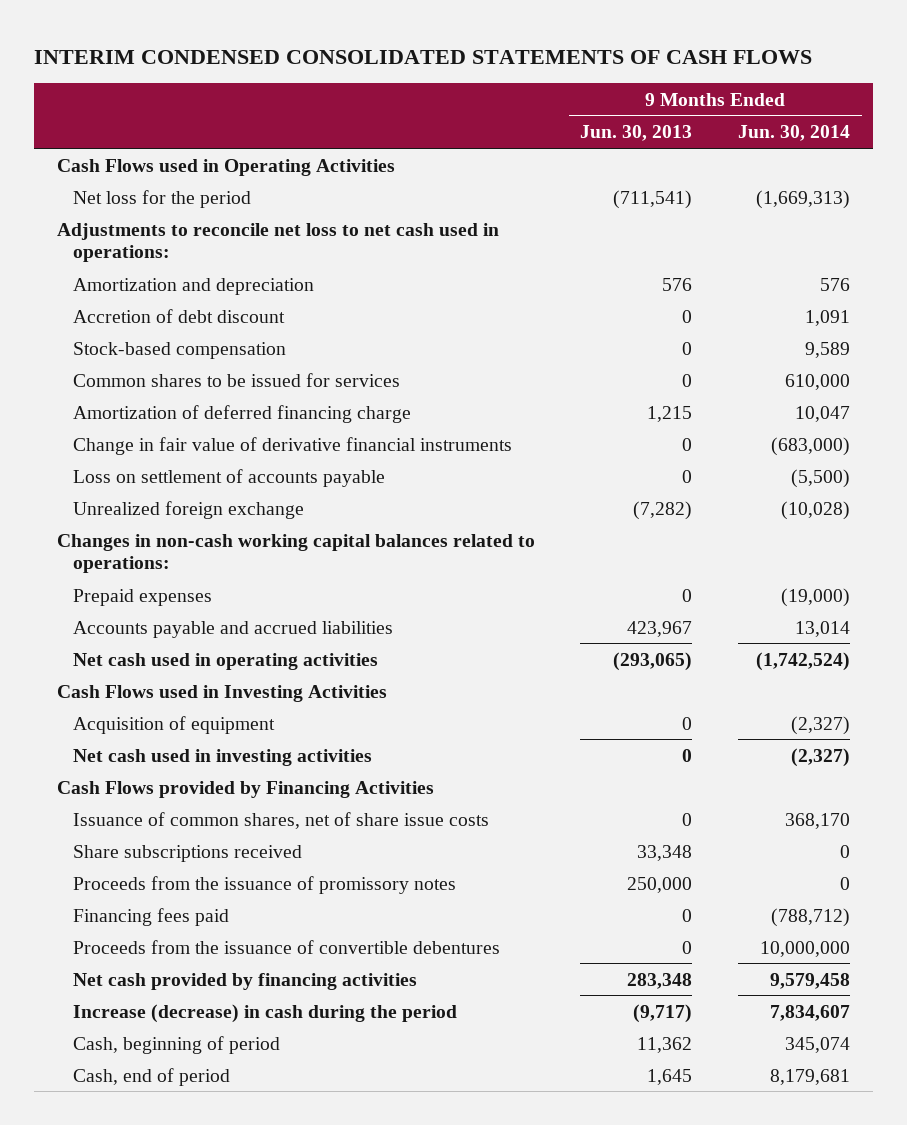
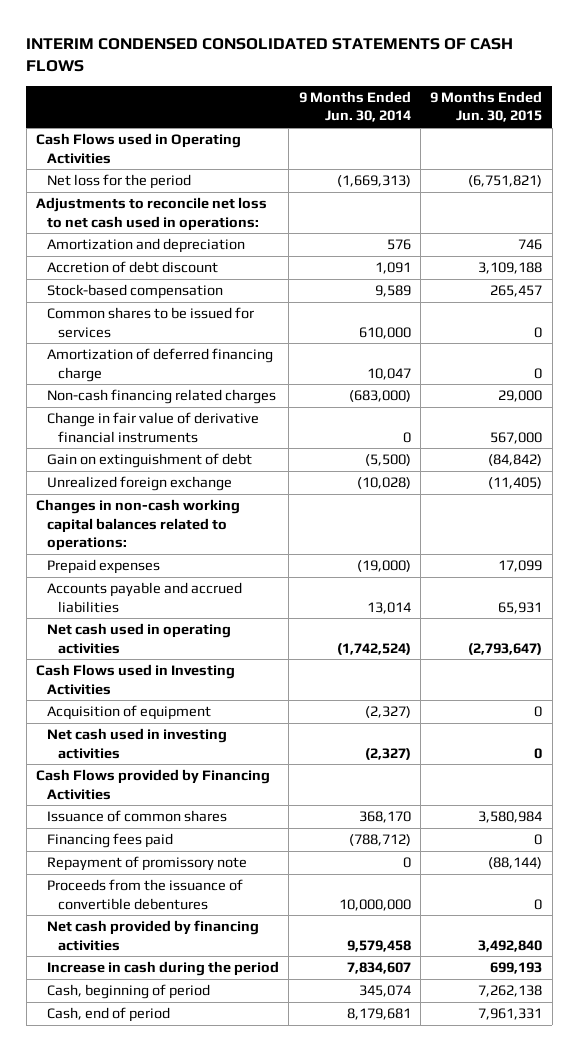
[580,125,693,142] Jun. 30, 2013 -> none
none -> [430,90,543,123] 9 Months Ended Jun. 30, 2015
[72,468,385,487] Loss on settlement of accounts payable -> none
none -> [47,389,277,405] Non-cash financing related charges
[771,436,851,456] (683,000) -> [402,431,411,443] 0
none -> [47,453,253,469] Gain on extinguishment of debt
[72,844,302,862] Share subscriptions received -> none
[72,875,456,894] Proceeds from the issuance of promissory notes -> none
[72,811,489,829] Issuance of common shares, net of share issue costs -> [47,810,228,823] Issuance of common shares
none -> [47,856,248,872] Repayment of promissory note
[72,1003,457,1023] Increase (decrease) in cash during the period -> [47,961,280,977] Increase in cash during the period

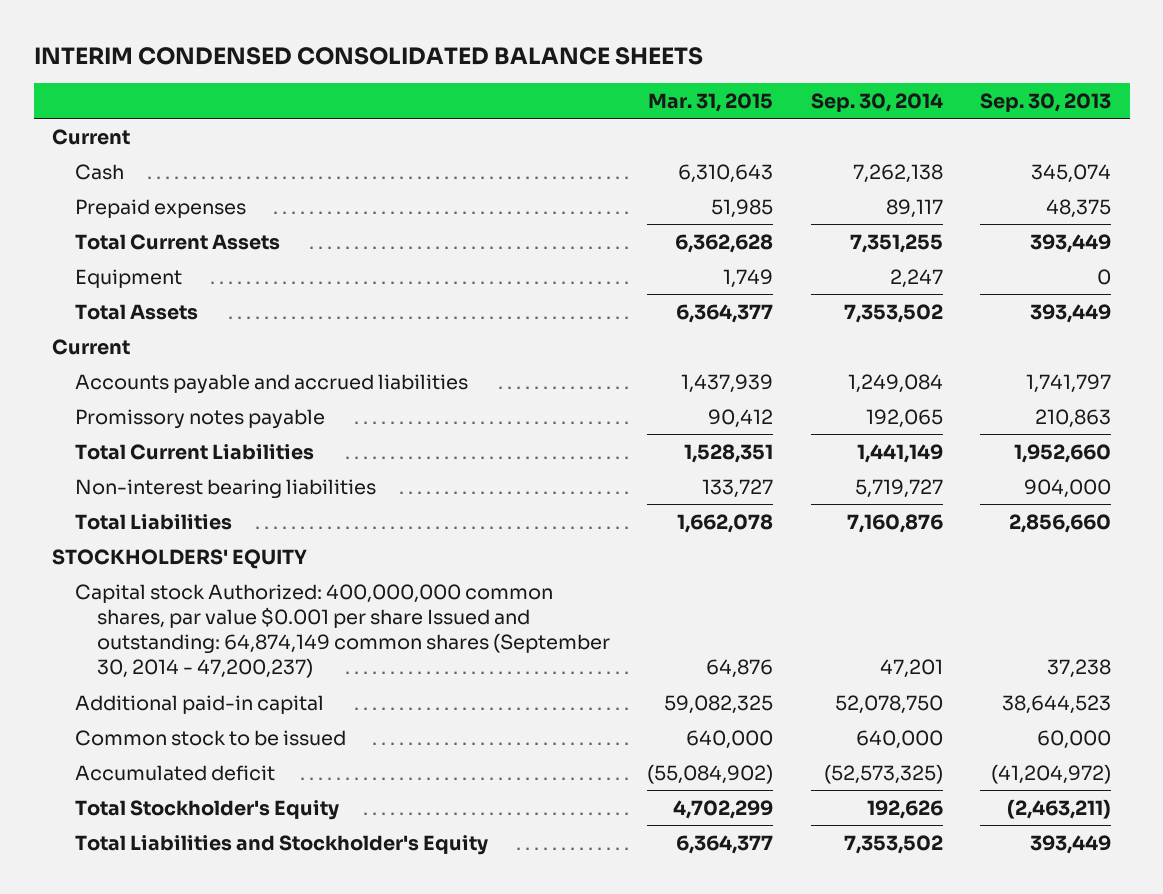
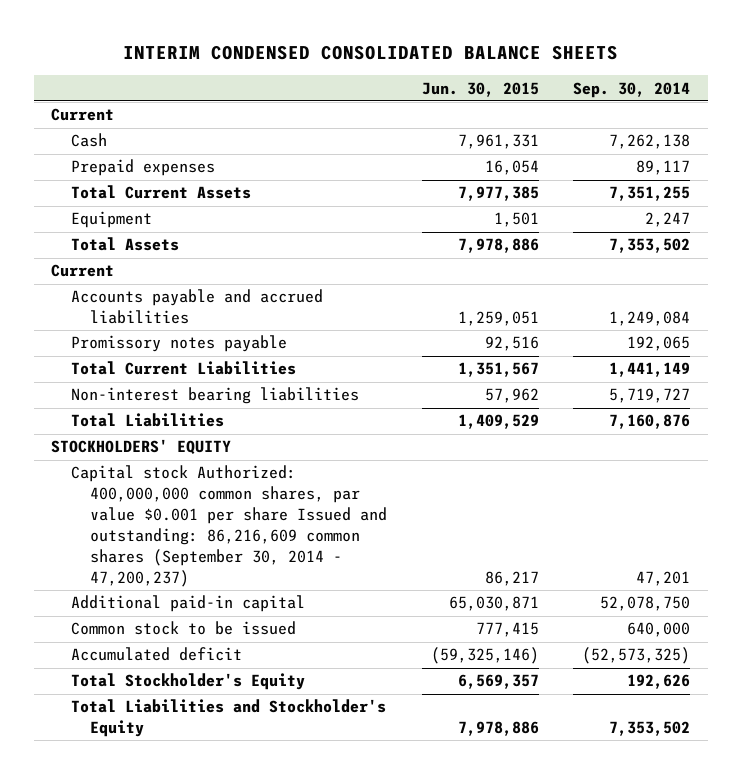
[648,92,774,112] Mar. 31, 2015 -> none
[980,92,1112,112] Sep. 30, 2013 -> none
none -> [421,81,539,97] Jun. 30, 2015
[74,583,610,679] Capital stock Authorized: 400,000,000 common shares, par value $0.001 per share Issued and outstanding: 64,874,149 common shares (September 30, 2014 - 47,200,237) -> [70,465,387,588] Capital stock Authorized: 400,000,000 common shares, par value $0.001 per share Issued and outstanding: 86,216,609 common shares (September 30, 2014 - 47,200,237)

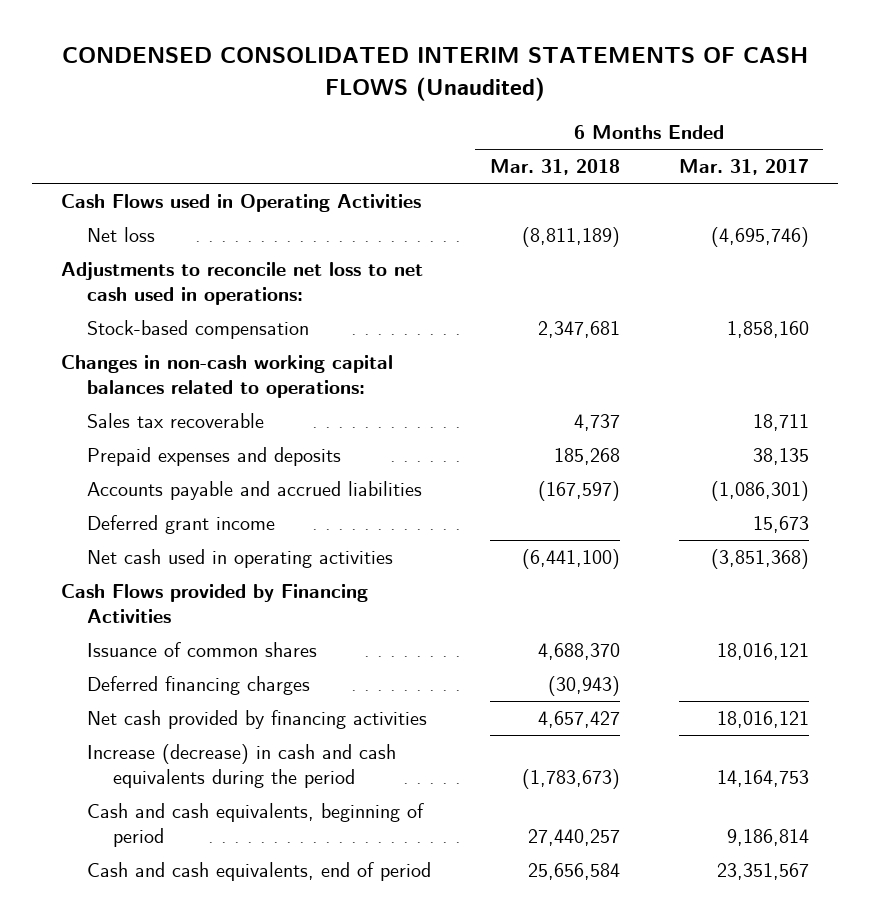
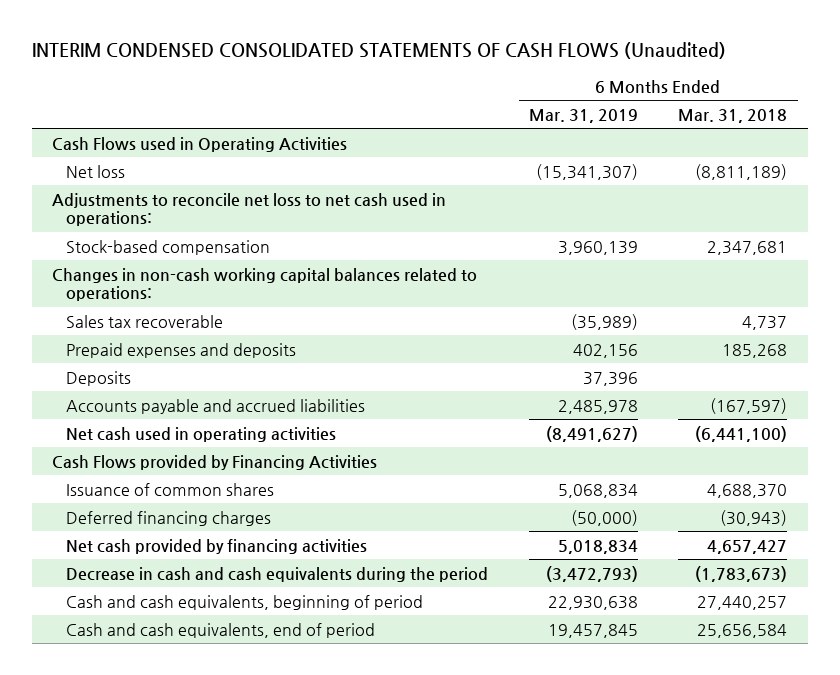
[62,47,809,101] CONDENSED CONSOLIDATED INTERIM STATEMENTS OF CASH FLOWS (Unaudited) -> [31,42,726,60] INTERIM CONDENSED CONSOLIDATED STATEMENTS OF CASH FLOWS (Unaudited)
[678,159,809,176] Mar. 31, 2017 -> none
none -> [528,108,638,123] Mar. 31, 2019
none -> [66,370,132,386] Deposits
[87,515,276,535] Deferred grant income -> none
[87,744,397,788] Increase (decrease) in cash and cash equivalents during the period -> [66,566,489,582] Decrease in cash and cash equivalents during the period

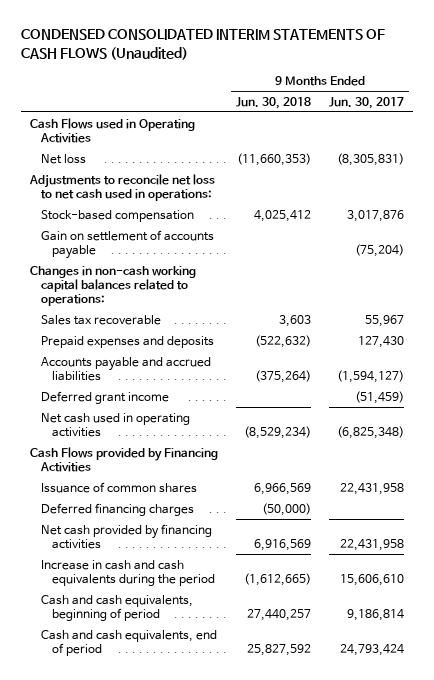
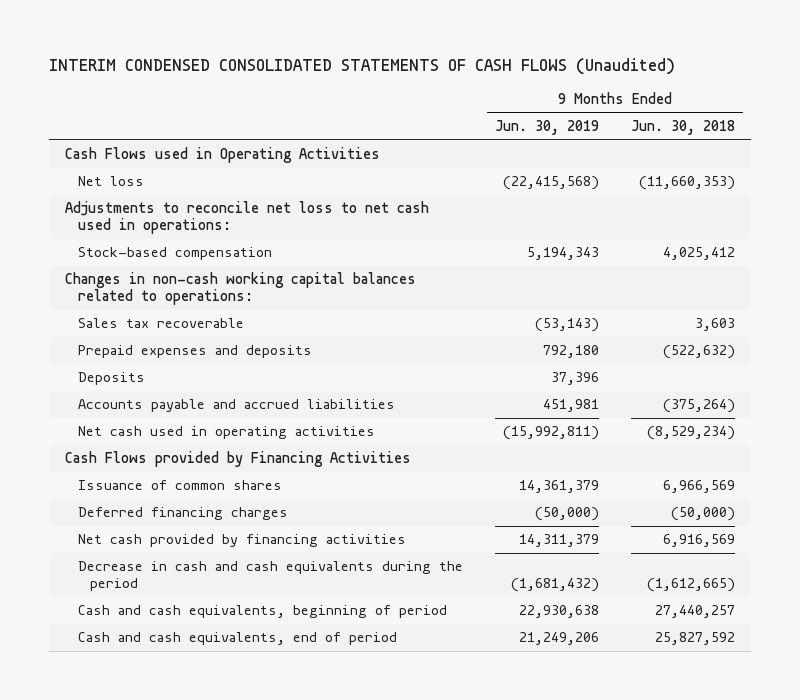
[20,29,385,61] CONDENSED CONSOLIDATED INTERIM STATEMENTS OF CASH FLOWS (Unaudited) -> [48,58,675,76] INTERIM CONDENSED CONSOLIDATED STATEMENTS OF CASH FLOWS (Unaudited)
[329,96,405,109] Jun. 30, 2017 -> none
none -> [494,120,599,136] Jun. 30, 2019
[40,229,214,260] Gain on settlement of accounts payable -> none
none -> [77,372,145,386] Deposits
[40,390,169,404] Deferred grant income -> none
[40,559,216,587] Increase in cash and cash equivalents during the period -> [77,561,463,592] Decrease in cash and cash equivalents during the period

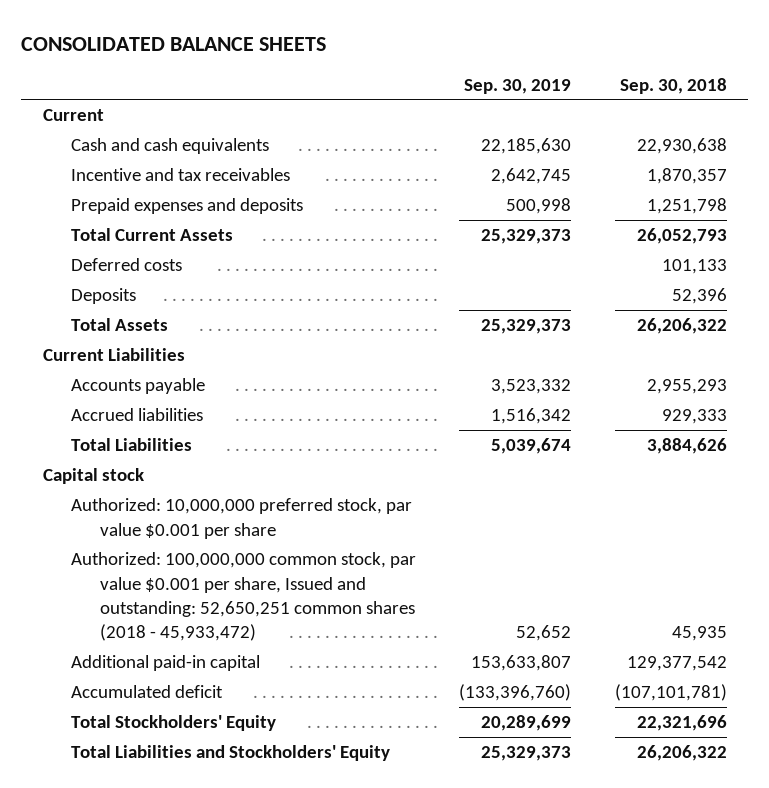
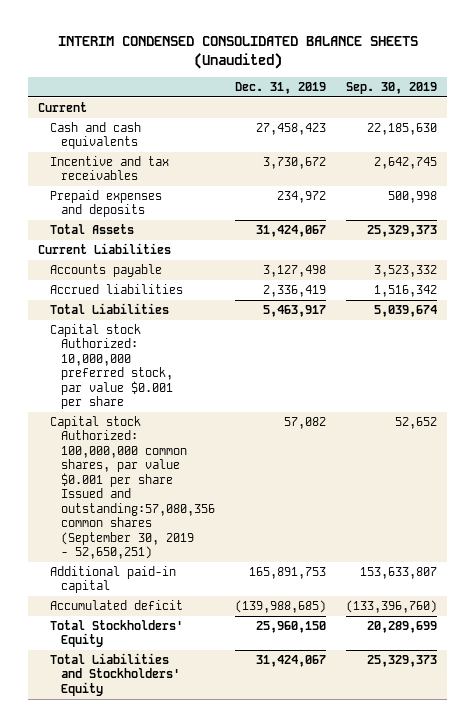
[20,36,326,51] CONSOLIDATED BALANCE SHEETS -> [57,36,418,70] INTERIM CONDENSED CONSOLIDATED BALANCE SHEETS (Unaudited)
[619,77,727,94] Sep. 30, 2018 -> none
none -> [235,82,327,95] Dec. 31, 2019
[71,228,234,242] Total Current Assets -> none
[71,258,183,272] Deferred costs -> none
[71,288,137,305] Deposits -> none
[42,468,144,485] Capital stock -> none
[71,498,413,539] Authorized: 10,000,000 preferred stock, par value $0.001 per share -> [49,324,174,410] Capital stock Authorized: 10,000,000 preferred stock, par value $0.001 per share
[71,552,417,642] Authorized: 100,000,000 common stock, par value $0.001 per share, Issued and outstanding: 52,650,251 common shares (2018 - 45,933,472) -> [49,416,216,560] Capital stock Authorized: 100,000,000 common shares, par value $0.001 per share Issued and outstanding:57,080,356 common shares (September 30, 2019 - 52,650,251)

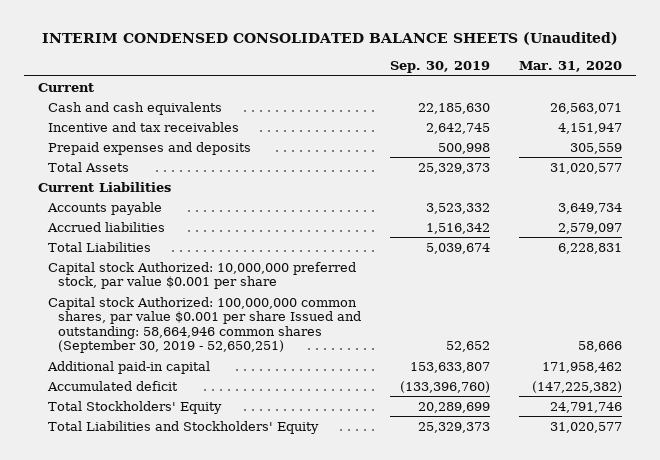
[235,82,327,95] Dec. 31, 2019 -> none
none -> [518,60,622,72] Mar. 31, 2020
[49,416,216,560] Capital stock Authorized: 100,000,000 common shares, par value $0.001 per share Issued and outstanding:57,080,356 common shares (September 30, 2019 - 52,650,251) -> [48,296,361,354] Capital stock Authorized: 100,000,000 common shares, par value $0.001 per share Issued and outstanding: 58,664,946 common shares (September 30, 2019 - 52,650,251)

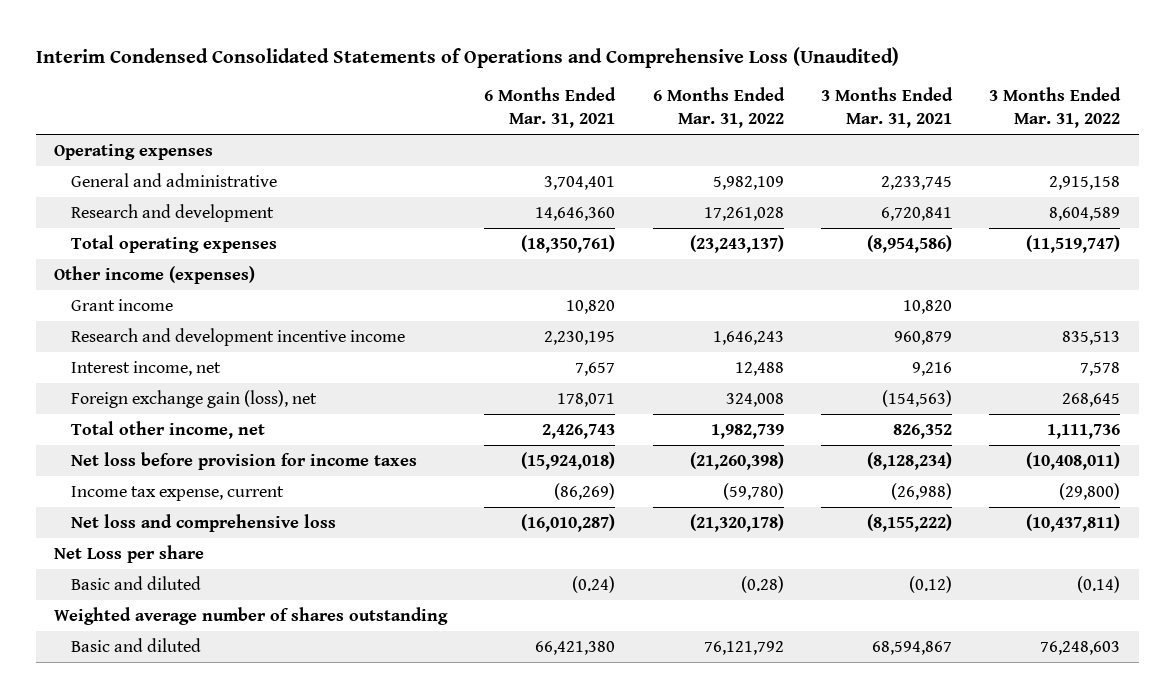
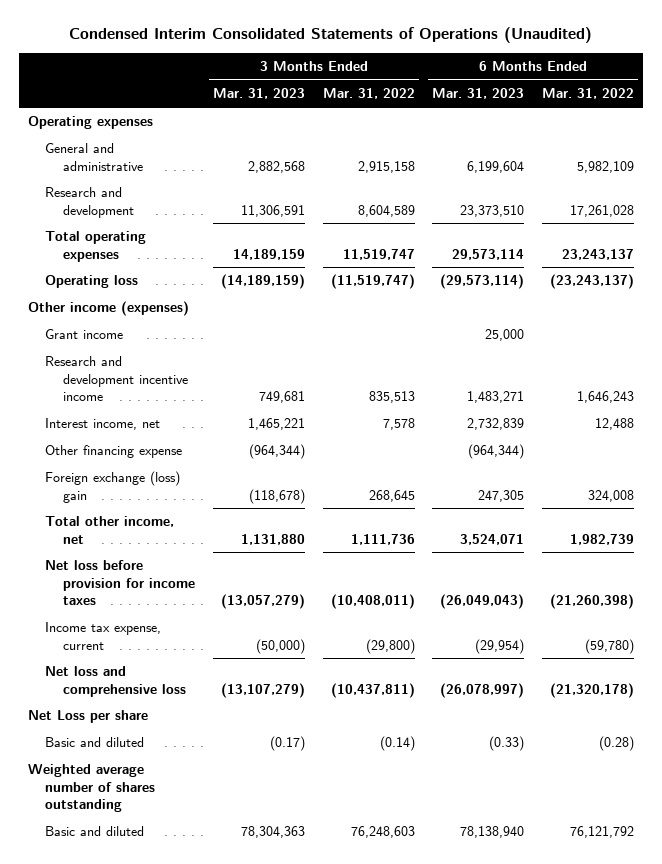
[35,46,899,68] Interim Condensed Consolidated Statements of Operations and Comprehensive Loss (Unaudited) -> [68,27,592,44] Condensed Interim Consolidated Statements of Operations (Unaudited)
[484,87,617,128] 6 Months Ended Mar. 31, 2021 -> none
[820,87,953,128] 3 Months Ended Mar. 31, 2021 -> none
none -> [212,88,305,100] Mar. 31, 2023
none -> [432,88,525,100] Mar. 31, 2023
[689,235,784,254] (23,243,137) -> [561,248,634,260] 23,243,137
[1026,235,1121,254] (11,519,747) -> [342,248,415,260] 11,519,747
none -> [45,275,139,289] Operating loss
none -> [45,445,183,459] Other financing expense
[70,390,317,409] Foreign exchange gain (loss), net -> [45,471,181,503] Foreign exchange (loss) gain

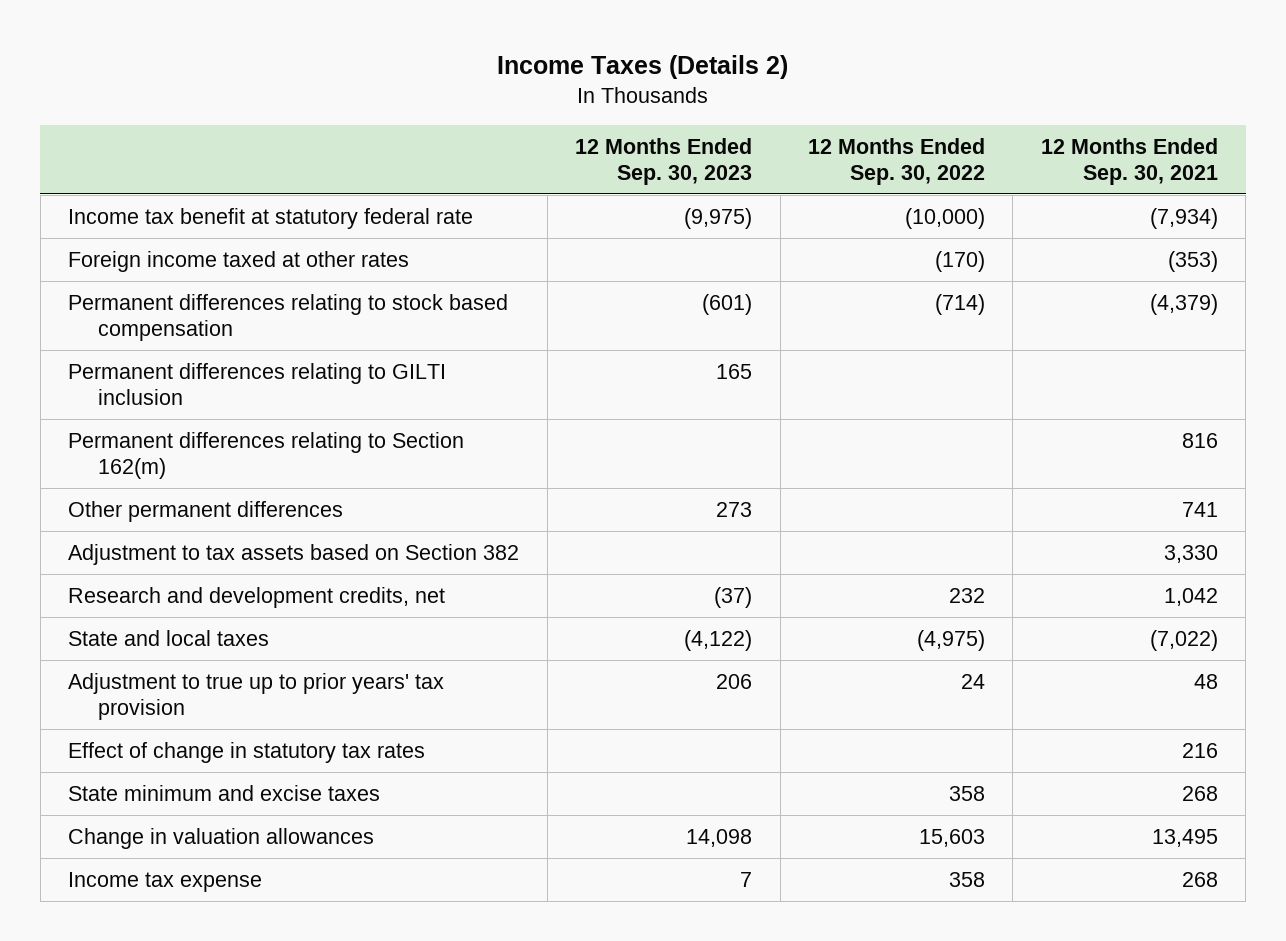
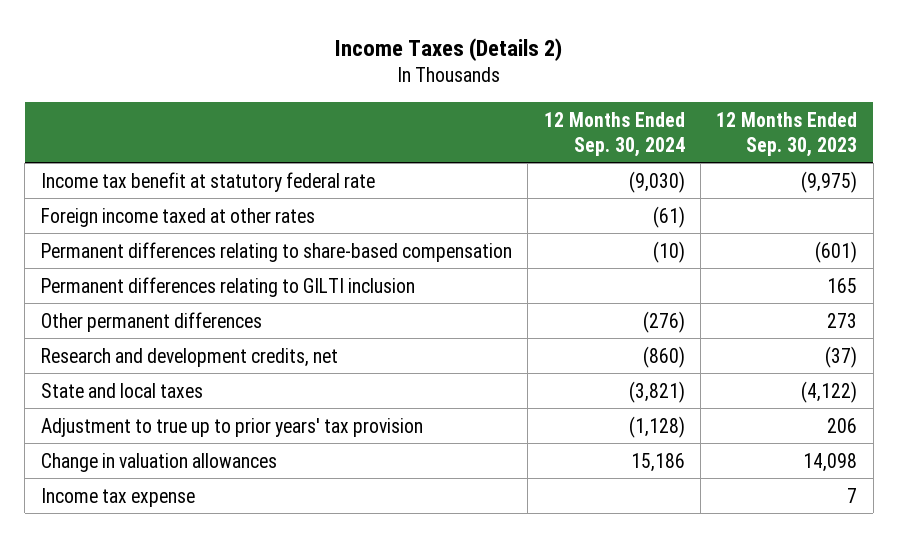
[807,137,985,186] 12 Months Ended Sep. 30, 2022 -> none
[1040,137,1218,186] 12 Months Ended Sep. 30, 2021 -> none
none -> [543,111,685,157] 12 Months Ended Sep. 30, 2024
[68,293,509,342] Permanent differences relating to stock based compensation -> [40,241,512,262] Permanent differences relating to share-based compensation
[68,431,465,480] Permanent differences relating to Section 162(m) -> none
[68,543,520,565] Adjustment to tax assets based on Section 382 -> none
[68,741,426,763] Effect of change in statutory tax rates -> none
[68,784,381,801] State minimum and excise taxes -> none

